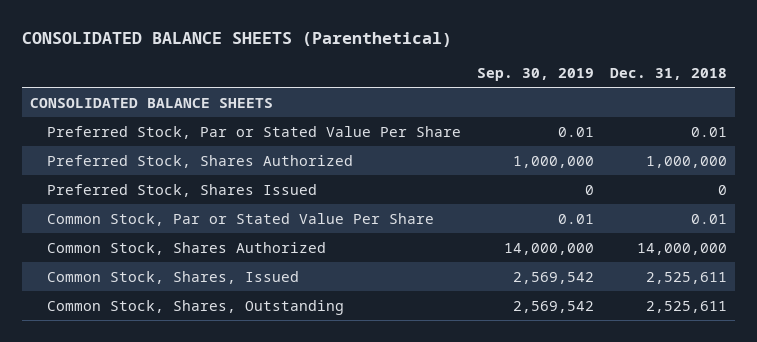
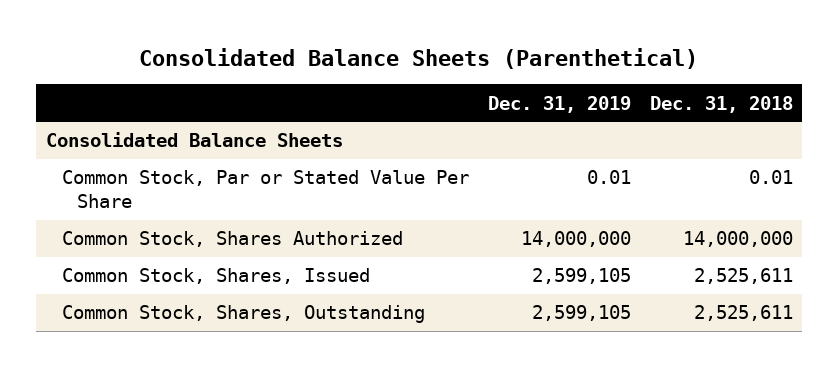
[21,32,452,48] CONSOLIDATED BALANCE SHEETS (Parenthetical) -> [139,47,699,69] Consolidated Balance Sheets (Parenthetical)
[477,68,595,82] Sep. 30, 2019 -> none
none -> [487,95,631,113] Dec. 31, 2019
[46,125,461,139] Preferred Stock, Par or Stated Value Per Share -> none
[46,154,353,168] Preferred Stock, Shares Authorized -> none
[46,183,317,197] Preferred Stock, Shares Issued -> none
[29,97,273,108] CONSOLIDATED BALANCE SHEETS -> [45,132,343,148] Consolidated Balance Sheets

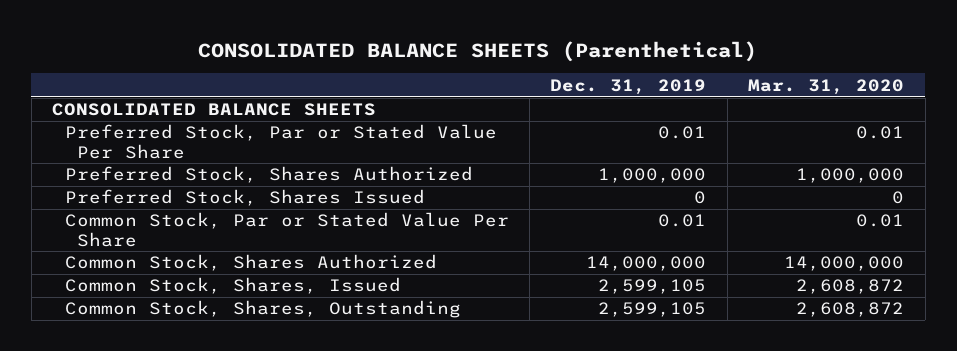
[139,47,699,69] Consolidated Balance Sheets (Parenthetical) -> [198,40,758,62] CONSOLIDATED BALANCE SHEETS (Parenthetical)
[649,95,793,113] Dec. 31, 2018 -> none
none -> [748,78,905,95] Mar. 31, 2020
[45,132,343,148] Consolidated Balance Sheets -> [52,103,377,117] CONSOLIDATED BALANCE SHEETS
none -> [64,124,497,159] Preferred Stock, Par or Stated Value Per Share
none -> [64,166,473,184] Preferred Stock, Shares Authorized
none -> [64,189,425,207] Preferred Stock, Shares Issued

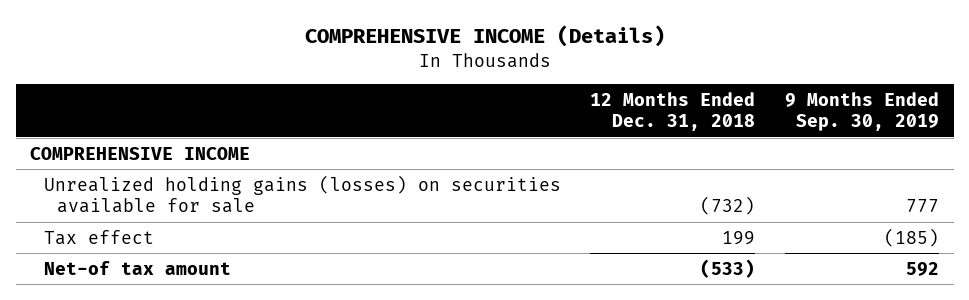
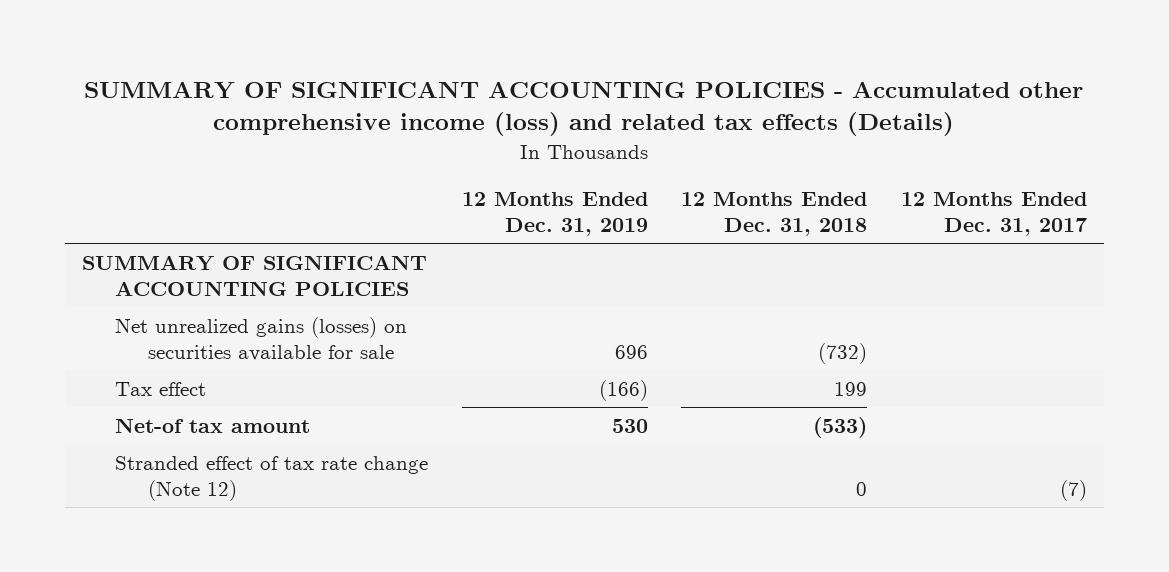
[304,24,665,47] COMPREHENSIVE INCOME (Details) -> [84,80,1084,137] SUMMARY OF SIGNIFICANT ACCOUNTING POLICIES - Accumulated other comprehensive income (loss) and related tax effects (Details)
[784,92,939,132] 9 Months Ended Sep. 30, 2019 -> none
none -> [461,191,648,236] 12 Months Ended Dec. 31, 2019
none -> [900,191,1087,236] 12 Months Ended Dec. 31, 2017
[30,146,251,160] COMPREHENSIVE INCOME -> none
none -> [81,254,427,297] SUMMARY OF SIGNIFICANT ACCOUNTING POLICIES
[43,174,561,214] Unrealized holding gains (losses) on securities available for sale -> [115,316,408,362] Net unrealized gains (losses) on securities available for sale
none -> [115,455,429,502] Stranded effect of tax rate change (Note 12)

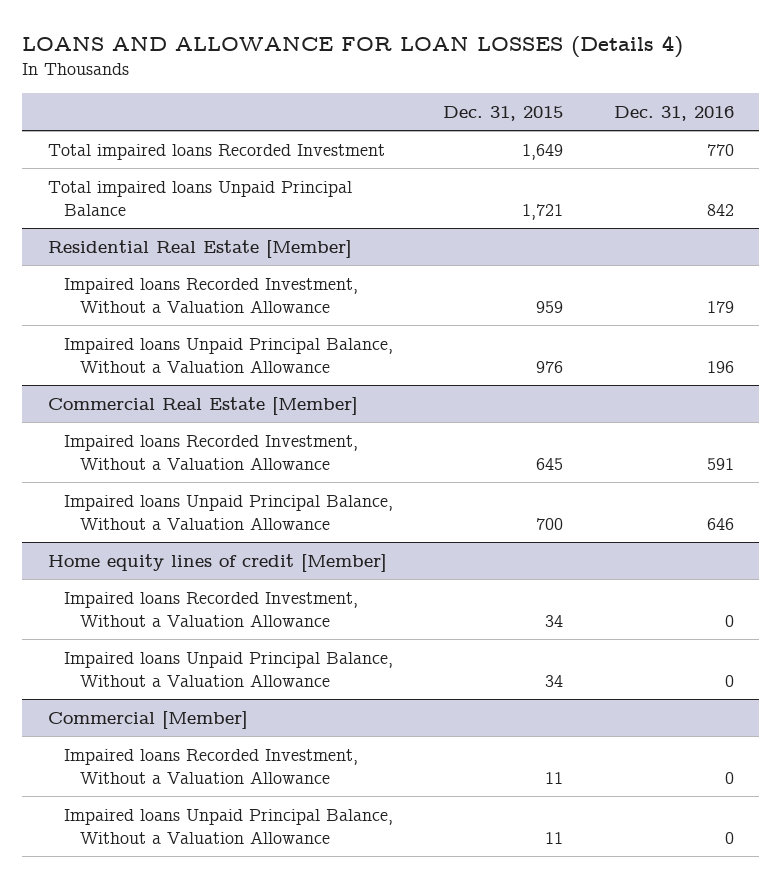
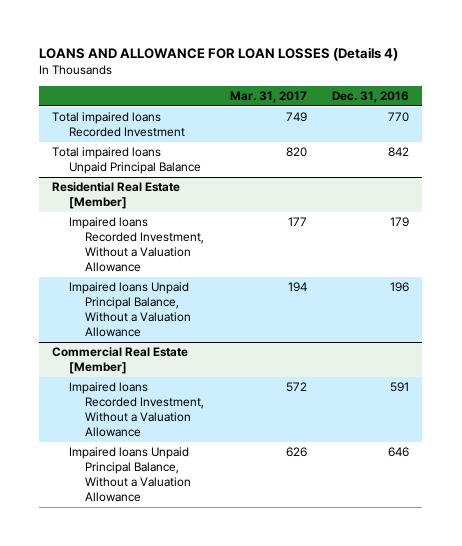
[443,105,564,121] Dec. 31, 2015 -> none
none -> [229,91,307,104] Mar. 31, 2017
[47,553,387,572] Home equity lines of credit [Member] -> none
[63,591,358,627] Impaired loans Recorded Investment, Without a Valuation Allowance -> none
[63,651,393,687] Impaired loans Unpaid Principal Balance, Without a Valuation Allowance -> none
[47,710,248,729] Commercial [Member] -> none
[63,748,358,784] Impaired loans Recorded Investment, Without a Valuation Allowance -> none
[63,808,393,844] Impaired loans Unpaid Principal Balance, Without a Valuation Allowance -> none

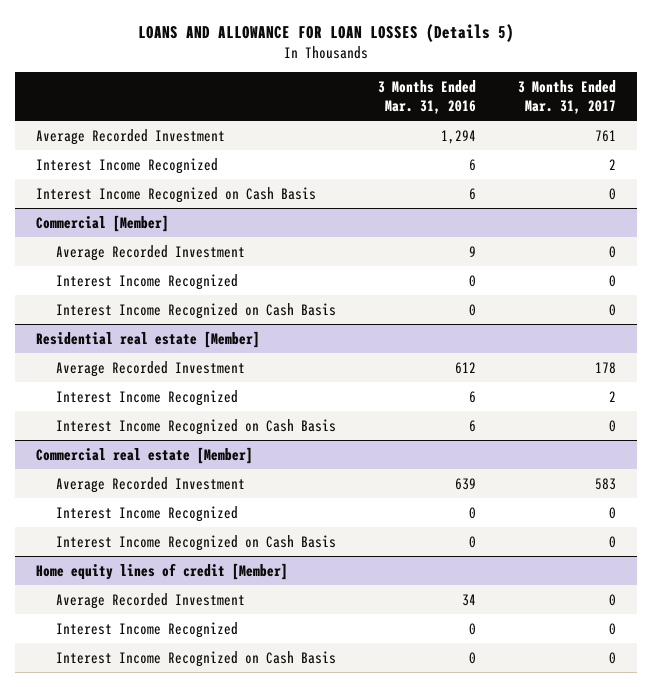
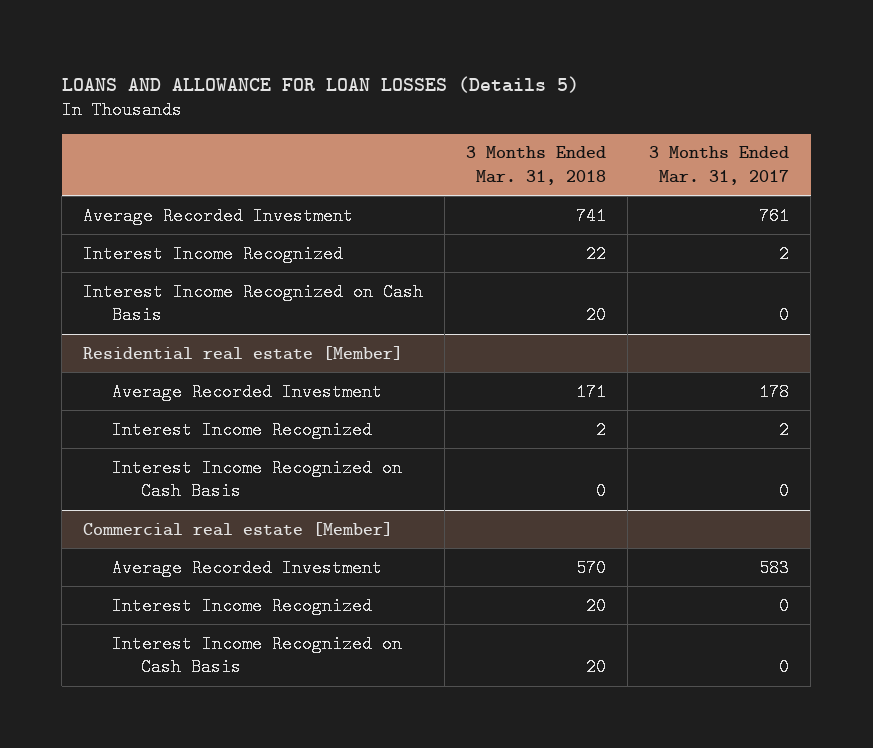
[378,80,477,115] 3 Months Ended Mar. 31, 2016 -> none
none -> [466,146,607,186] 3 Months Ended Mar. 31, 2018
[35,214,169,232] Commercial [Member] -> none
[55,244,245,261] Average Recorded Investment -> none
[55,273,238,290] Interest Income Recognized -> none
[55,302,336,319] Interest Income Recognized on Cash Basis -> none
[35,562,288,580] Home equity lines of credit [Member] -> none
[55,592,245,609] Average Recorded Investment -> none
[55,621,238,638] Interest Income Recognized -> none
[55,650,336,667] Interest Income Recognized on Cash Basis -> none

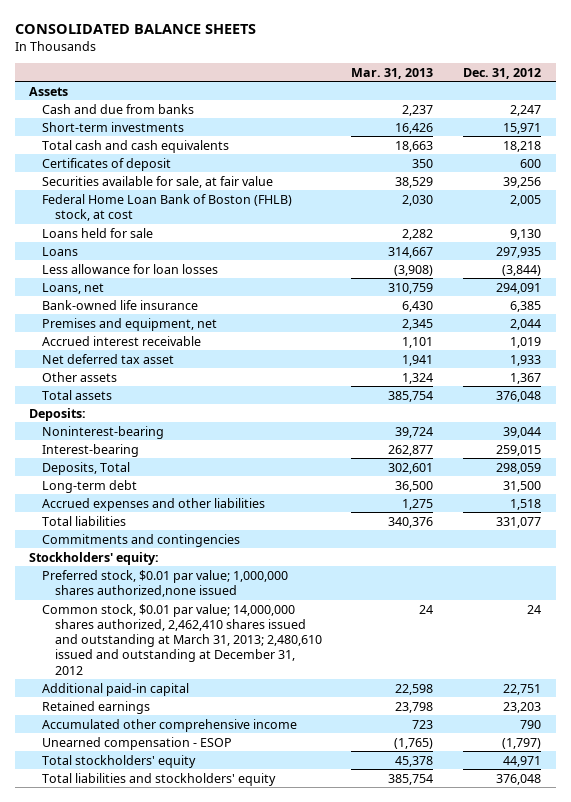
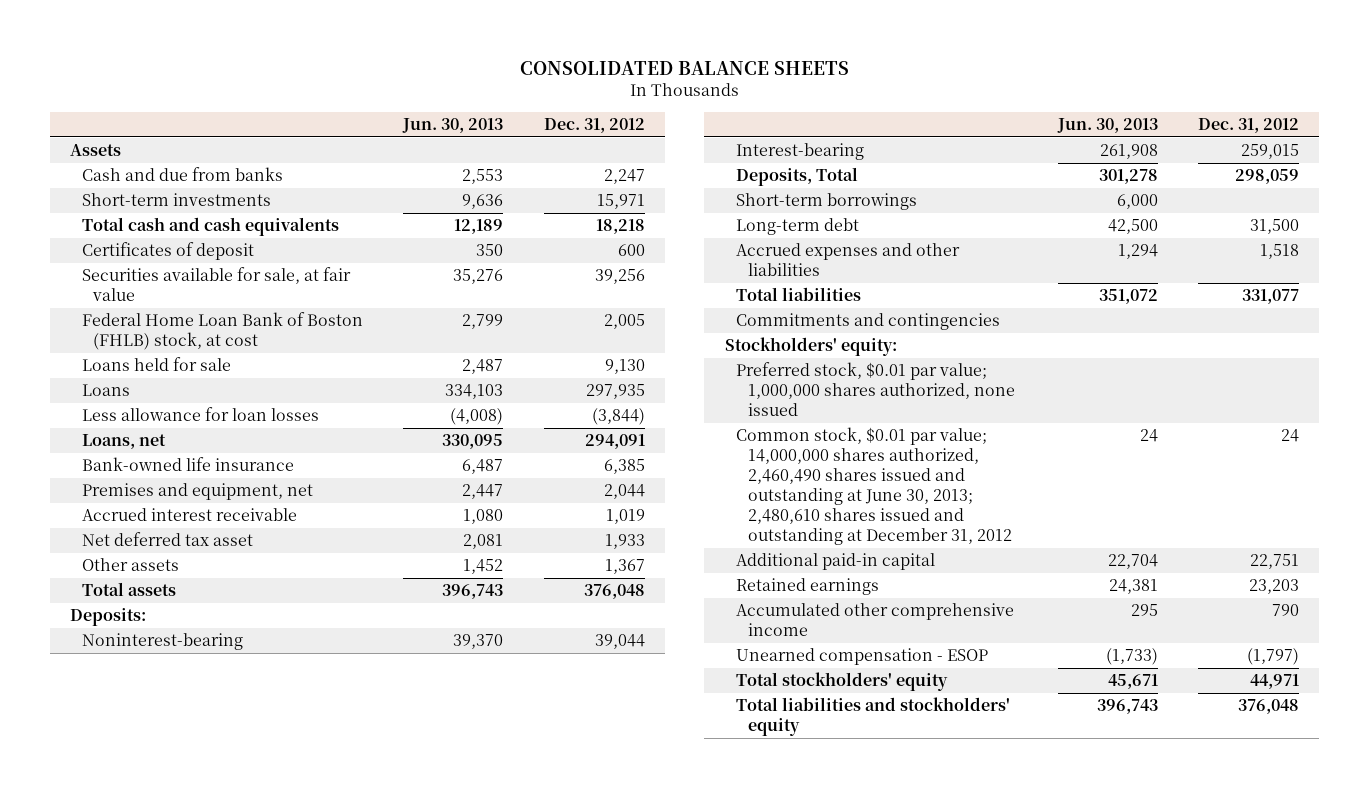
[351,67,434,79] Mar. 31, 2013 -> none
none -> [402,117,504,133] Jun. 30, 2013
none -> [736,193,918,211] Short-term borrowings
[42,569,289,597] Preferred stock, $0.01 par value; 1,000,000 shares authorized,none issued -> [736,362,1015,417] Preferred stock, $0.01 par value; 1,000,000 shares authorized, none issued
[42,603,322,675] Common stock, $0.01 par value; 14,000,000 shares authorized, 2,462,410 shares issued and outstanding at March 31, 2013; 2,480,610 issued and outstanding at December 31, 2012 -> [736,427,1012,546] Common stock, $0.01 par value; 14,000,000 shares authorized, 2,460,490 shares issued and outstanding at June 30, 2013; 2,480,610 shares issued and outstanding at December 31, 2012

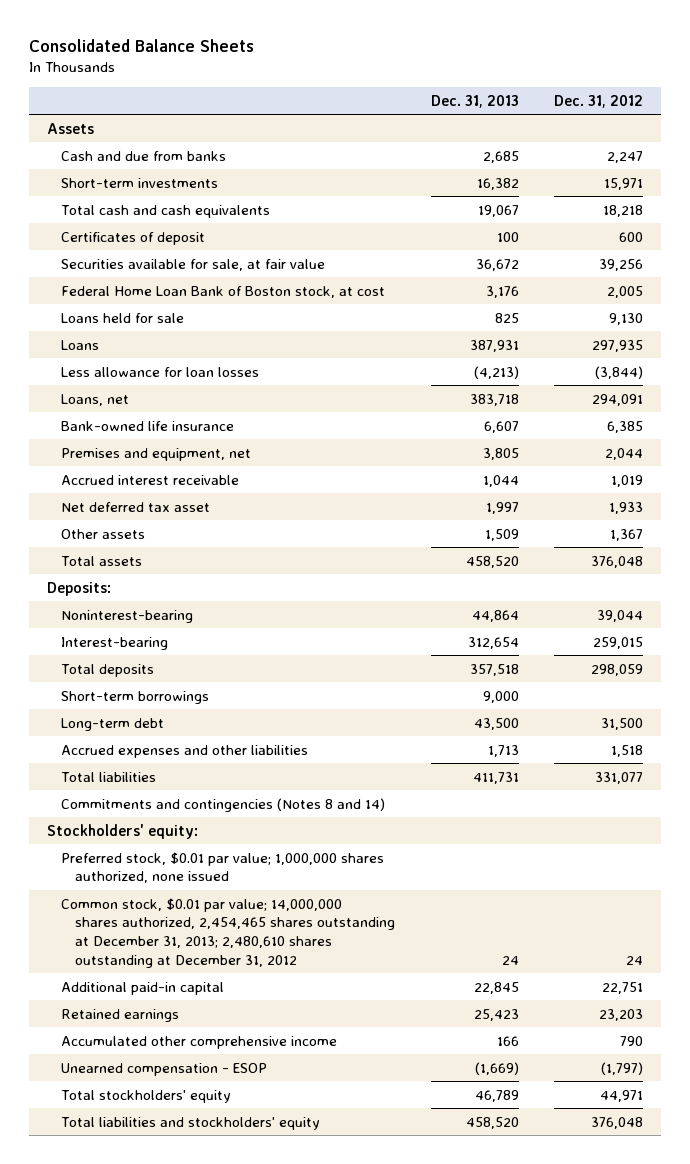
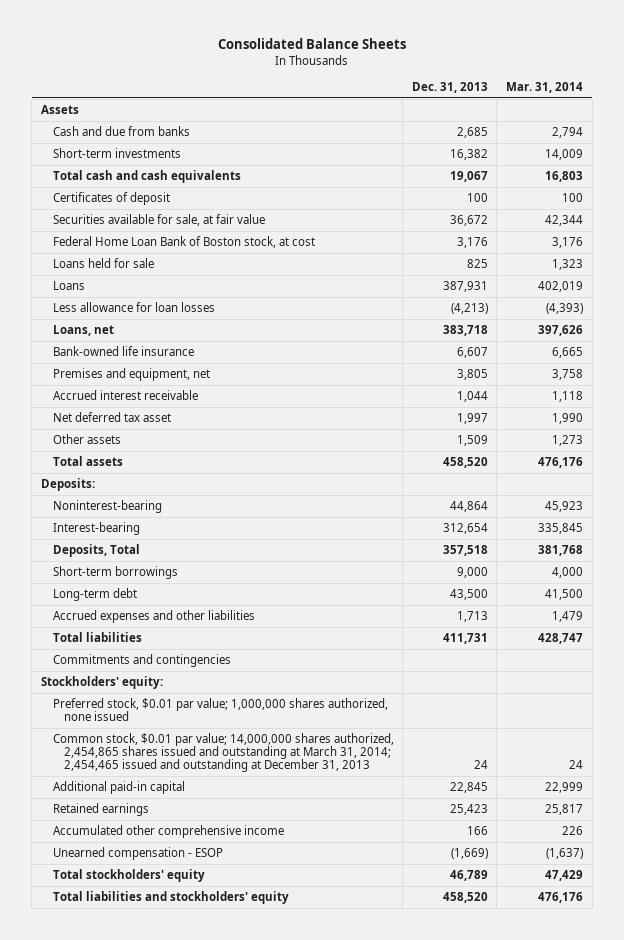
[554,94,644,108] Dec. 31, 2012 -> none
none -> [506,81,584,93] Mar. 31, 2014
[61,663,155,677] Total deposits -> [52,543,140,557] Deposits, Total
[61,797,386,812] Commitments and contingencies (Notes 8 and 14) -> [52,653,231,667] Commitments and contingencies
[61,897,396,968] Common stock, $0.01 par value; 14,000,000 shares authorized, 2,454,465 shares outstanding at December 31, 2013; 2,480,610 shares outstanding at December 31, 2012 -> [52,732,394,773] Common stock, $0.01 par value; 14,000,000 shares authorized, 2,454,865 shares issued and outstanding at March 31, 2014; 2,454,465 issued and outstanding at December 31, 2013

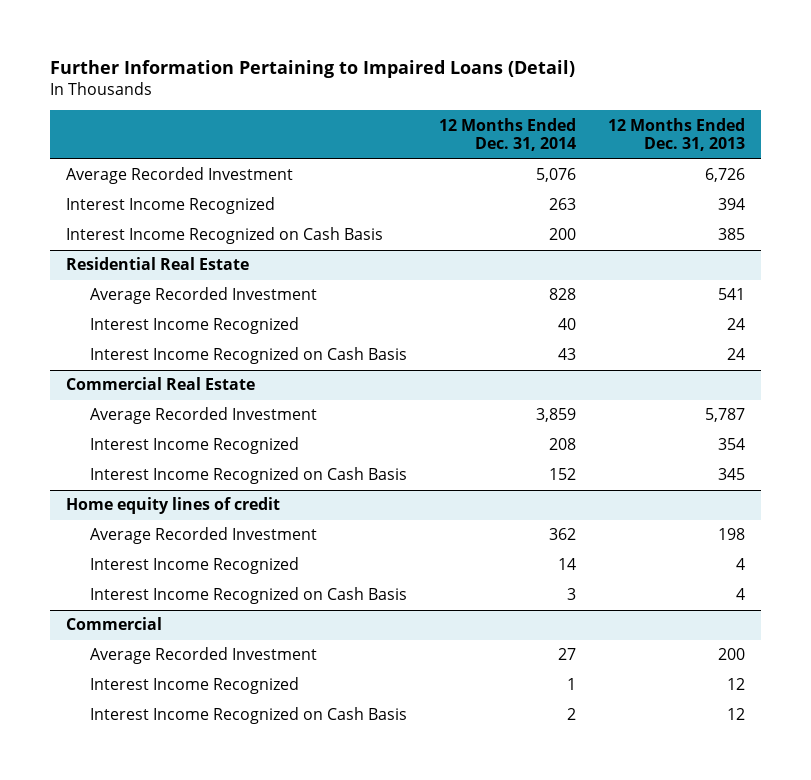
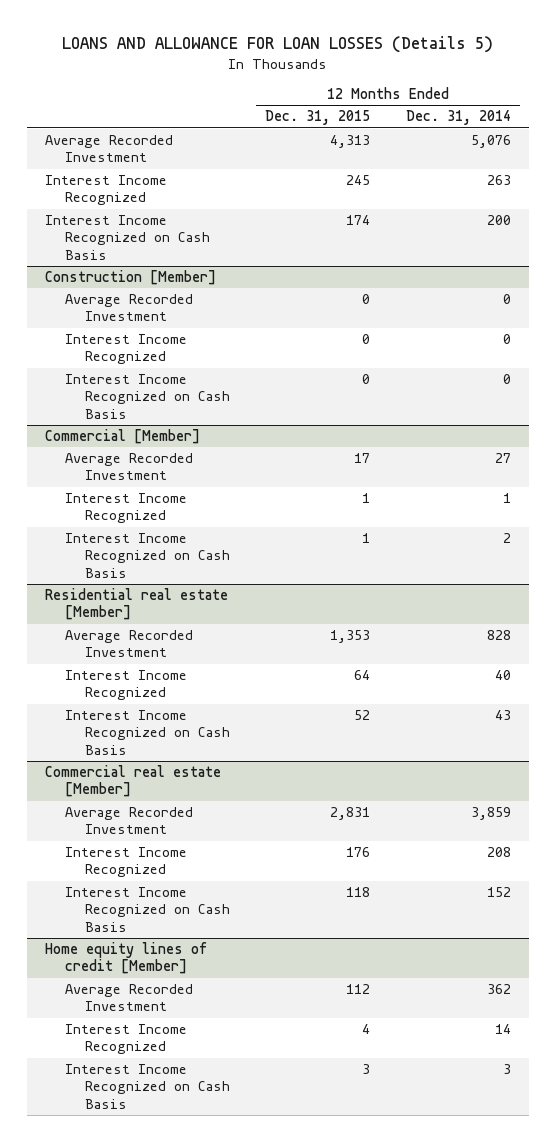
[50,60,576,79] Further Information Pertaining to Impaired Loans (Detail) -> [61,36,493,54] LOANS AND ALLOWANCE FOR LOAN LOSSES (Details 5)
[607,117,745,152] 12 Months Ended Dec. 31, 2013 -> none
none -> [265,110,371,126] Dec. 31, 2015
none -> [44,270,216,286] Construction [Member]
none -> [64,294,193,322] Average Recorded Investment
none -> [64,334,187,365] Interest Income Recognized
none -> [64,374,230,419] Interest Income Recognized on Cash Basis
none -> [44,429,200,445] Commercial [Member]
none -> [64,453,193,481] Average Recorded Investment
none -> [64,493,187,524] Interest Income Recognized
none -> [64,533,230,578] Interest Income Recognized on Cash Basis
[66,257,250,271] Residential Real Estate -> [44,588,228,621] Residential real estate [Member]
[66,377,256,391] Commercial Real Estate -> [44,765,221,798] Commercial real estate [Member]
[66,497,281,515] Home equity lines of credit -> [44,942,207,975] Home equity lines of credit [Member]
[66,617,163,631] Commercial -> none
[89,647,317,665] Average Recorded Investment -> none
[89,677,299,695] Interest Income Recognized -> none
[89,707,407,725] Interest Income Recognized on Cash Basis -> none

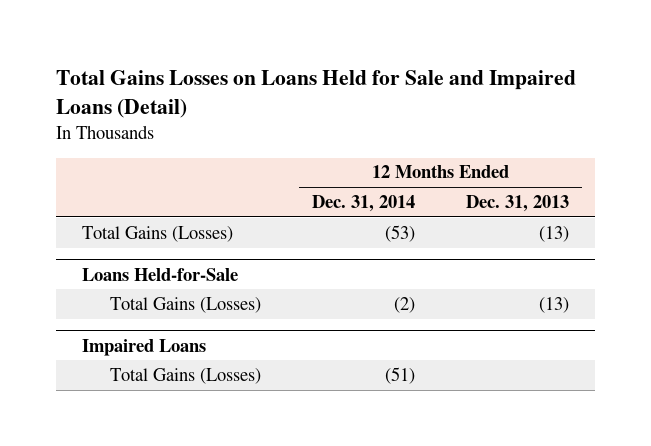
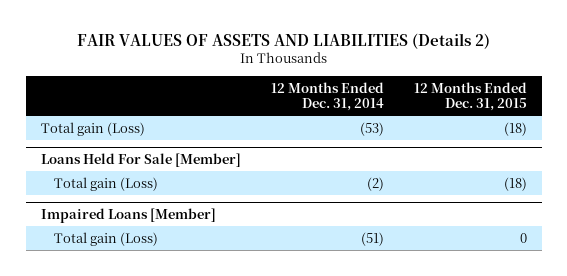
[56,70,577,118] Total Gains Losses on Loans Held for Sale and Impaired Loans (Detail) -> [76,32,490,49] FAIR VALUES OF ASSETS AND LIABILITIES (Details 2)
[466,194,570,212] Dec. 31, 2013 -> none
none -> [413,81,527,111] 12 Months Ended Dec. 31, 2015
[81,225,233,242] Total Gains (Losses) -> [40,121,145,136] Total gain (Loss)
[81,267,238,281] Loans Held-for-Sale -> [40,153,241,168] Loans Held For Sale [Member]
[110,296,262,313] Total Gains (Losses) -> [53,176,158,191] Total gain (Loss)
[81,338,206,356] Impaired Loans -> [40,208,216,224] Impaired Loans [Member]
[110,367,262,384] Total Gains (Losses) -> [53,231,158,246] Total gain (Loss)

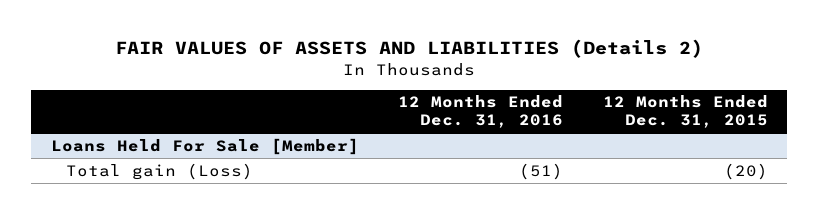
[270,81,384,111] 12 Months Ended Dec. 31, 2014 -> none
none -> [398,95,564,129] 12 Months Ended Dec. 31, 2016
[40,121,145,136] Total gain (Loss) -> none
[40,208,216,224] Impaired Loans [Member] -> none
[53,231,158,246] Total gain (Loss) -> none
[503,176,527,191] (18) -> [723,162,768,180] (20)

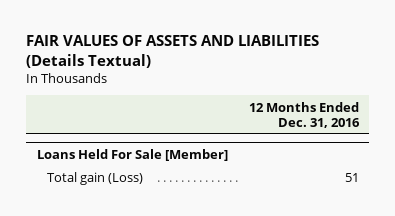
[115,39,704,59] FAIR VALUES OF ASSETS AND LIABILITIES (Details 2) -> [26,34,320,68] FAIR VALUES OF ASSETS AND LIABILITIES (Details Textual)
[602,95,768,129] 12 Months Ended Dec. 31, 2015 -> none
[519,162,564,180] (51) -> [344,173,359,183] 51

